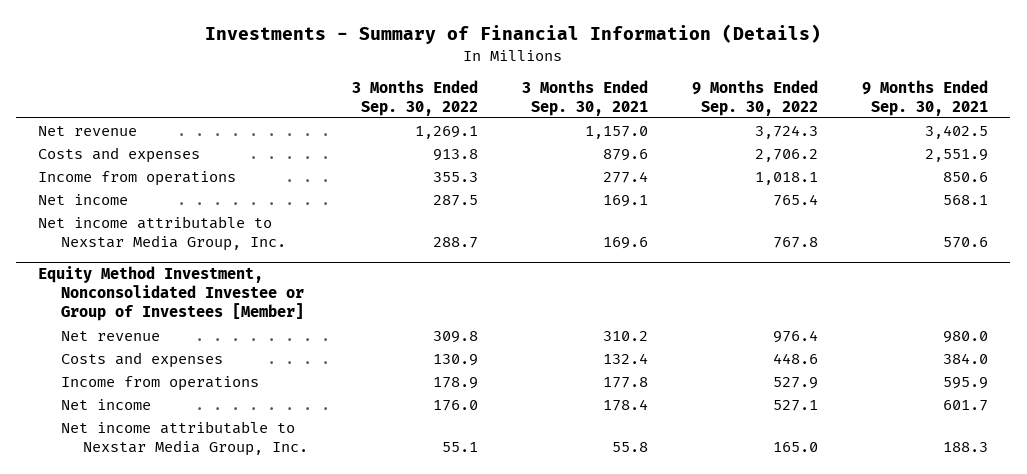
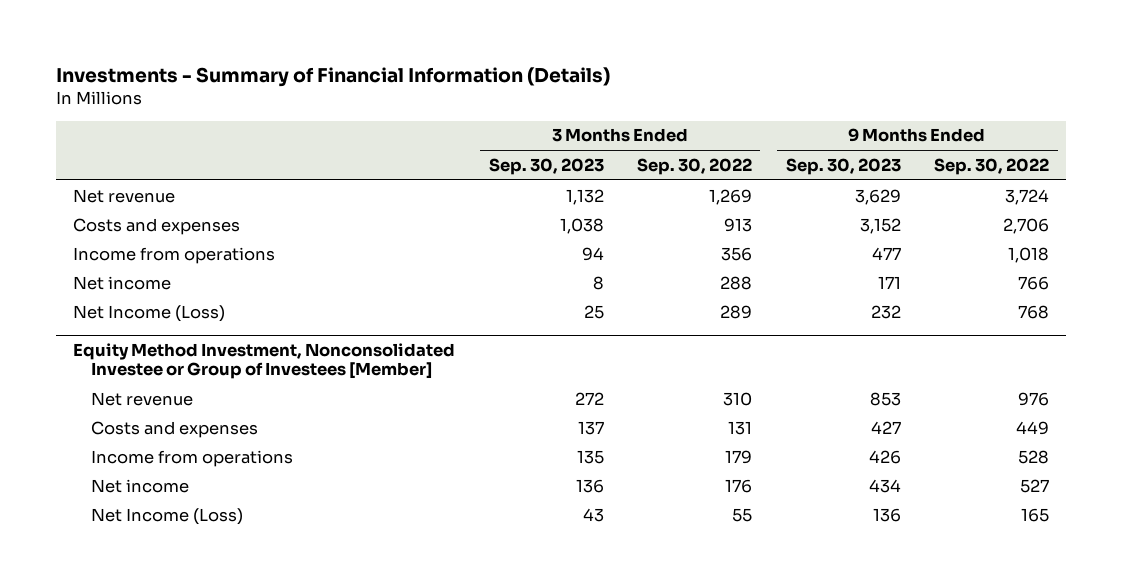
[522,79,649,116] 3 Months Ended Sep. 30, 2021 -> none
[862,79,989,116] 9 Months Ended Sep. 30, 2021 -> none
none -> [488,157,604,175] Sep. 30, 2023
none -> [785,157,901,175] Sep. 30, 2023
[415,125,479,139] 1,269.1 -> [709,188,753,205] 1,269
[755,124,819,139] 3,724.3 -> [1005,188,1050,205] 3,724
[433,148,479,161] 913.8 -> [724,217,753,232] 913
[755,148,819,162] 2,706.2 -> [1003,217,1050,234] 2,706
[433,171,479,182] 355.3 -> [721,246,753,261] 356
[755,171,819,185] 1,018.1 -> [1008,246,1050,263] 1,018
[433,194,479,206] 287.5 -> [720,275,753,290] 288
[773,193,819,206] 765.4 -> [1018,275,1050,290] 766
[38,215,286,251] Net income attributable to Nexstar Media Group, Inc. -> [73,304,226,322] Net Income (Loss)
[433,236,479,248] 288.7 -> [720,304,753,319] 289
[773,236,819,248] 767.8 -> [1018,304,1050,319] 768
[433,330,479,343] 309.8 -> [723,391,753,406] 310
[773,329,819,343] 976.4 -> [1018,391,1050,406] 976
[433,353,479,366] 130.9 -> [728,420,753,435] 131
[773,352,819,364] 448.6 -> [1016,420,1050,435] 449
[433,376,479,389] 178.9 -> [725,449,753,464] 179
[773,376,819,389] 527.9 -> [1018,449,1050,464] 528
[433,399,479,411] 176.0 -> [725,478,753,493] 176
[773,399,819,411] 527.1 -> [1020,478,1050,493] 527
[60,420,309,456] Net income attributable to Nexstar Media Group, Inc. -> [91,507,244,525] Net Income (Loss)
[442,441,479,452] 55.1 -> [732,507,753,522] 55
[773,441,819,452] 165.0 -> [1021,507,1050,522] 165

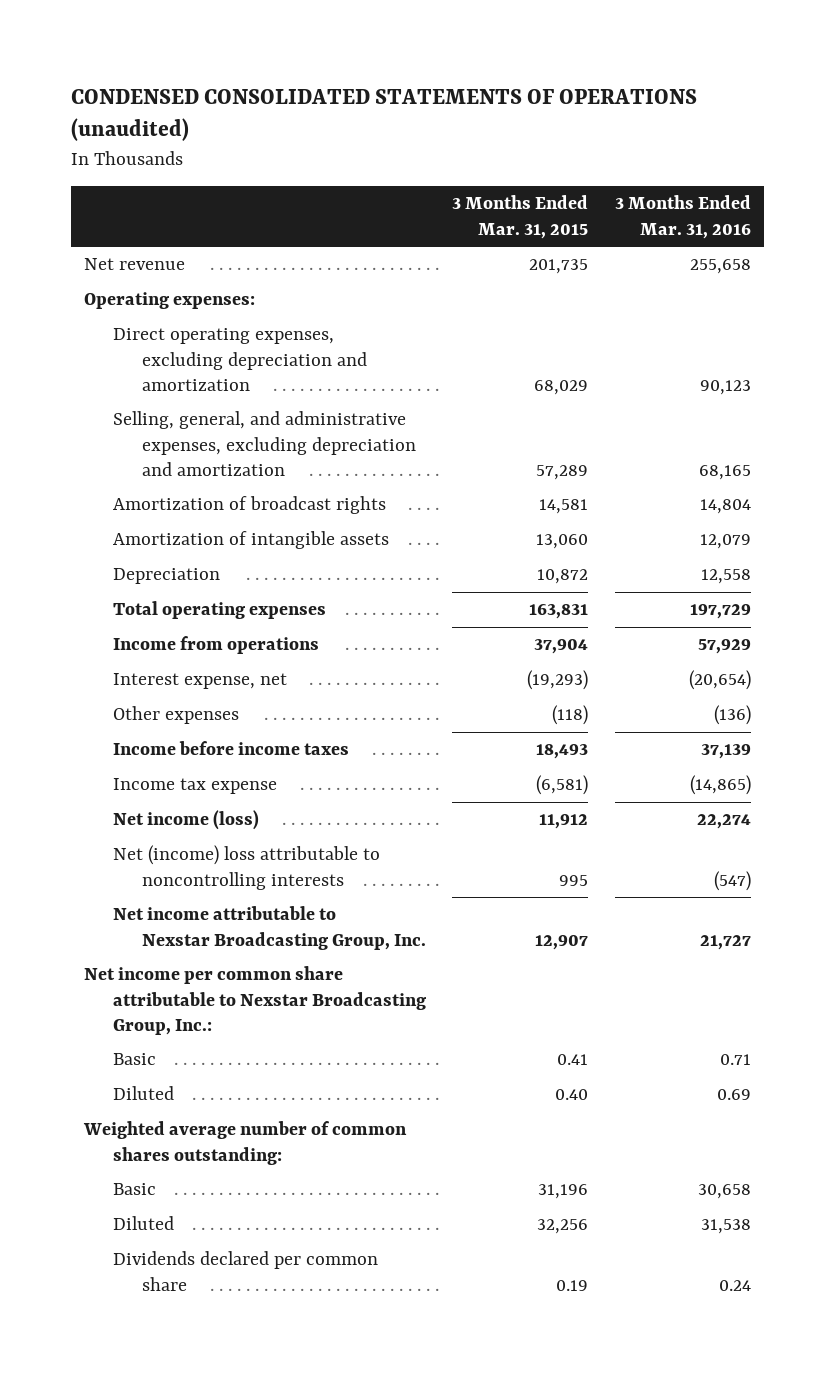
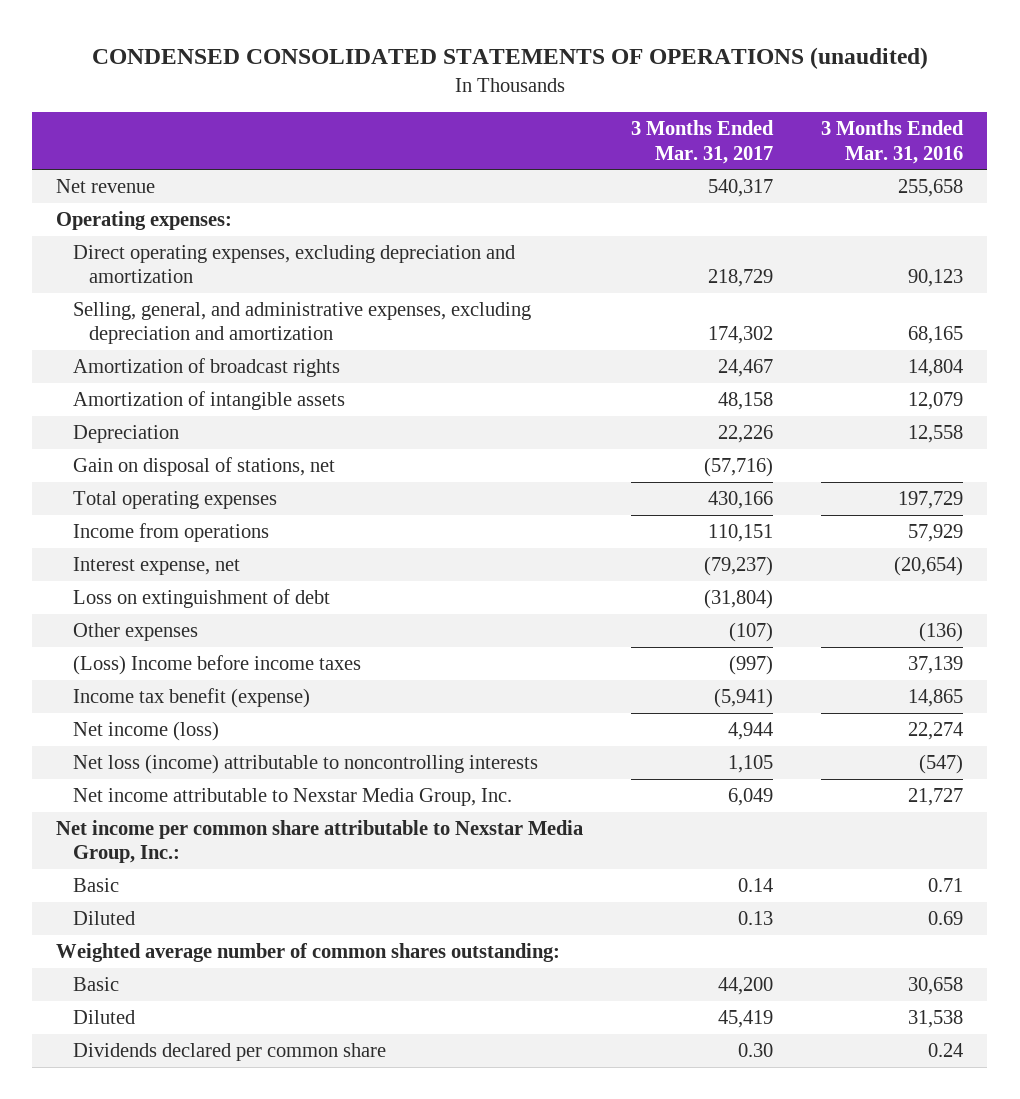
[452,195,589,239] 3 Months Ended Mar. 31, 2015 -> none
none -> [631,120,775,164] 3 Months Ended Mar. 31, 2017
none -> [72,457,335,477] Gain on disposal of stations, net
none -> [72,589,330,609] Loss on extinguishment of debt
[112,741,349,756] Income before income taxes -> [72,655,361,676] (Loss) Income before income taxes
[112,778,277,795] Income tax expense -> [72,688,310,709] Income tax benefit (expense)
[689,775,751,796] (14,865) -> [908,689,964,708] 14,865
[112,845,380,890] Net (income) loss attributable to noncontrolling interests -> [72,754,538,775] Net loss (income) attributable to noncontrolling interests
[112,906,426,950] Net income attributable to Nexstar Broadcasting Group, Inc. -> [72,788,512,807] Net income attributable to Nexstar Media Group, Inc.
[83,966,426,1036] Net income per common share attributable to Nexstar Broadcasting Group, Inc.: -> [56,820,584,864] Net income per common share attributable to Nexstar Media Group, Inc.:

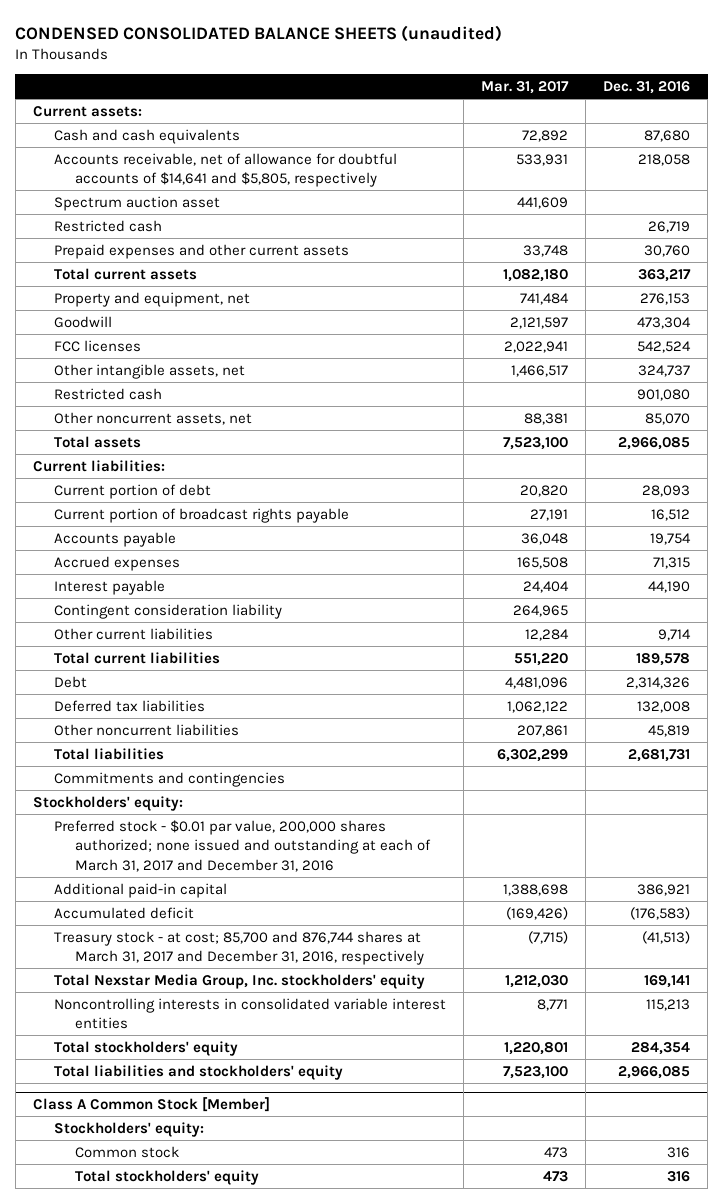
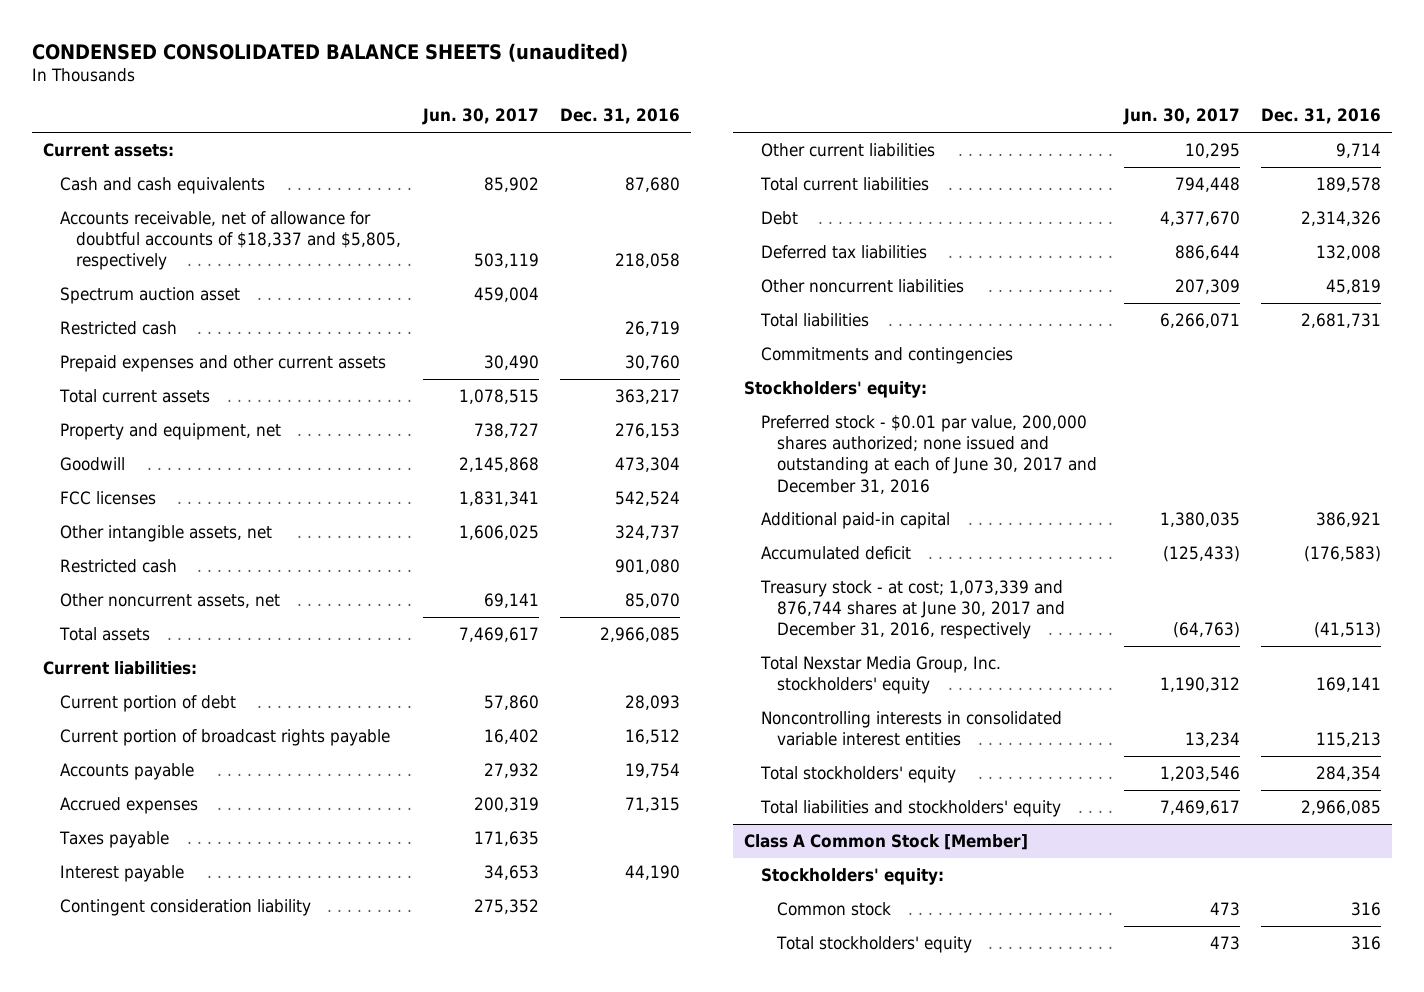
[481,80,570,94] Mar. 31, 2017 -> none
none -> [421,108,539,126] Jun. 30, 2017
[54,152,398,188] Accounts receivable, net of allowance for doubtful accounts of $14,641 and $5,805, respectively -> [59,211,402,271] Accounts receivable, net of allowance for doubtful accounts of $18,337 and $5,805, respectively
none -> [58,831,169,849] Taxes payable
[54,819,432,872] Preferred stock - $0.01 par value, 200,000 shares authorized; none issued and outstanding at each of March 31, 2017 and December 31, 2016 -> [760,415,1098,494] Preferred stock - $0.01 par value, 200,000 shares authorized; none issued and outstanding at each of June 30, 2017 and December 31, 2016
[54,930,425,966] Treasury stock - at cost; 85,700 and 876,744 shares at March 31, 2017 and December 31, 2016, respectively -> [759,580,1066,640] Treasury stock - at cost; 1,073,339 and 876,744 shares at June 30, 2017 and December 31, 2016, respectively

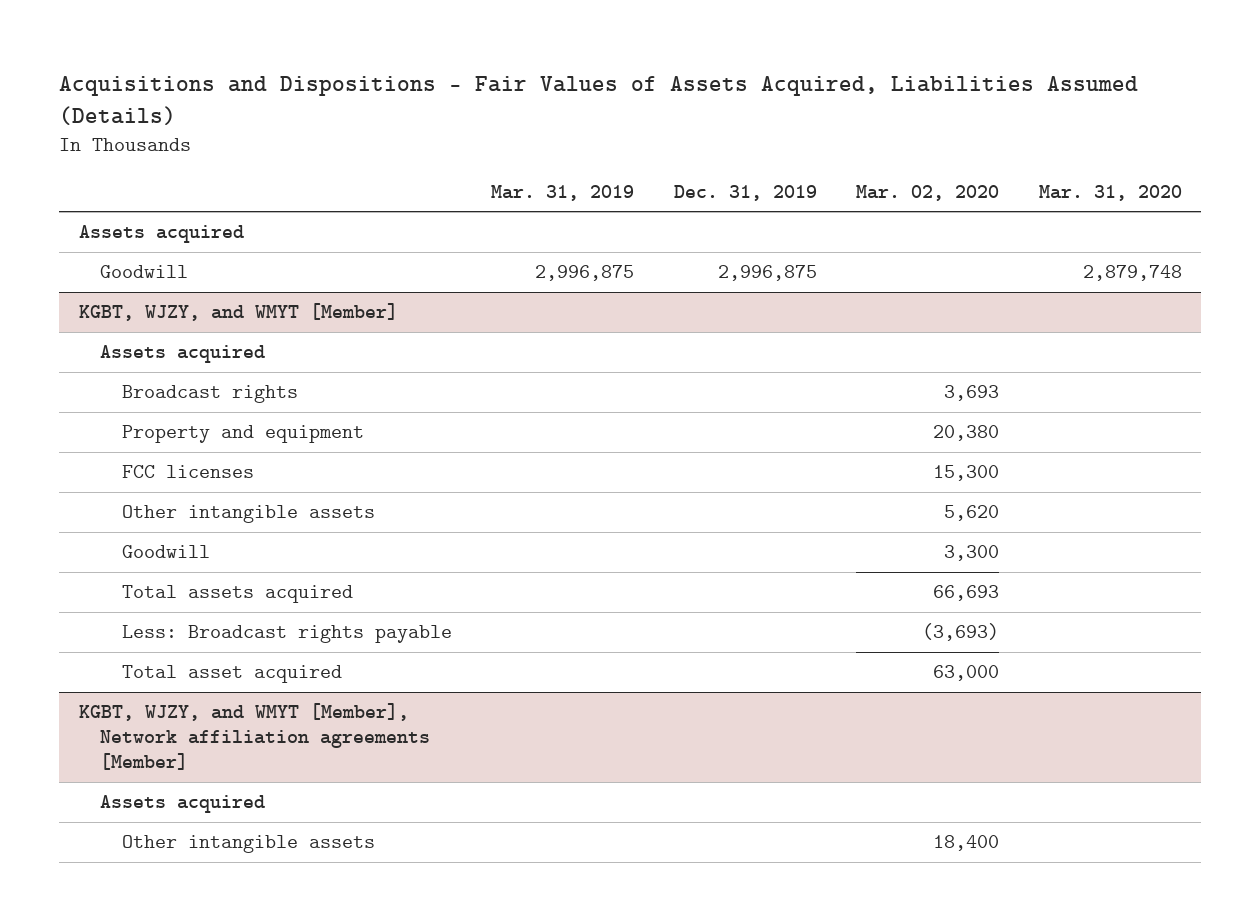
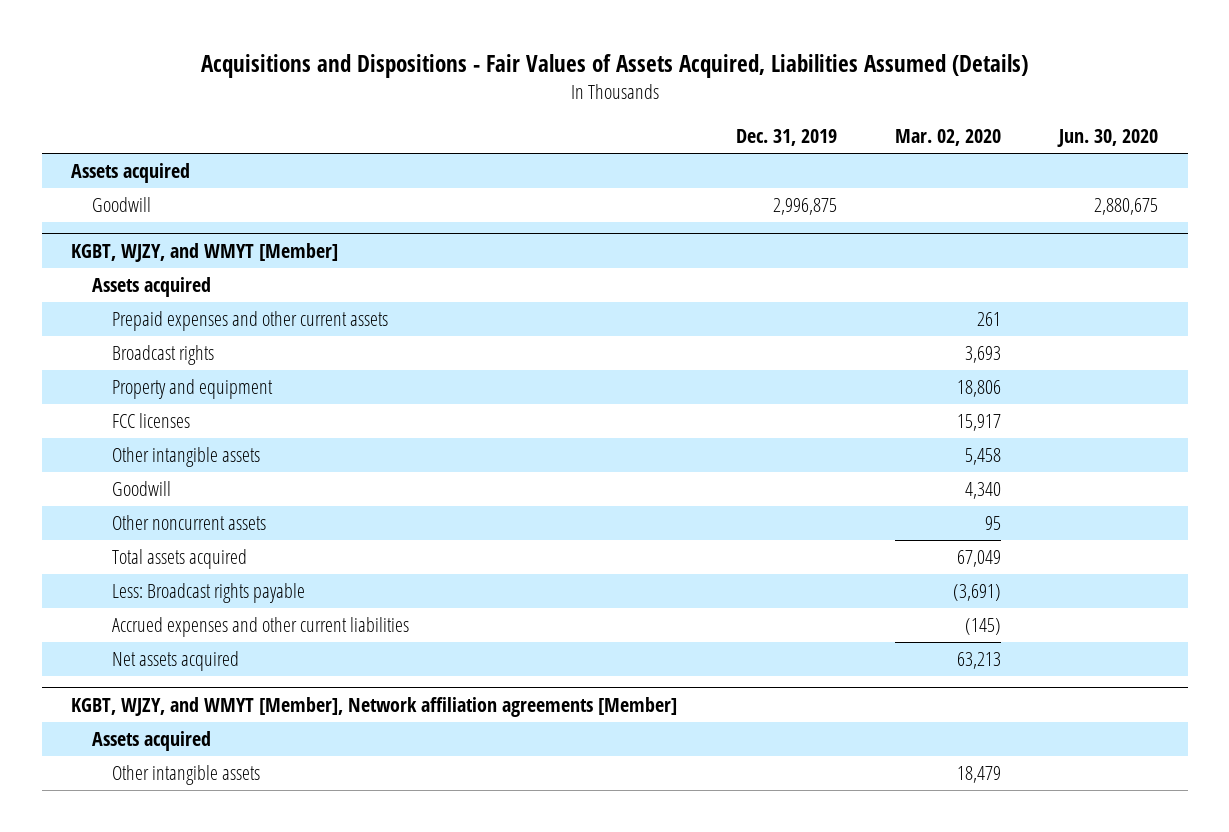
[491,184,635,201] Mar. 31, 2019 -> none
[1038,184,1182,201] Mar. 31, 2020 -> none
none -> [1057,128,1159,147] Jun. 30, 2020
none -> [112,311,389,332] Prepaid expenses and other current assets
[933,425,1000,442] 20,380 -> [956,380,1001,398] 18,806
[933,465,1000,482] 15,300 -> [956,414,1001,432] 15,917
[944,505,1000,522] 5,620 -> [964,448,1001,466] 5,458
[944,545,1000,562] 3,300 -> [964,482,1001,500] 4,340
none -> [112,515,267,531] Other noncurrent assets
[933,585,1000,602] 66,693 -> [956,550,1001,568] 67,049
[922,623,1000,642] (3,693) -> [952,584,1001,602] (3,691)
none -> [112,617,410,638] Accrued expenses and other current liabilities
[121,665,342,684] Total asset acquired -> [112,651,240,672] Net assets acquired
[933,665,1000,682] 63,000 -> [956,652,1001,670] 63,213
[933,835,1000,852] 18,400 -> [956,766,1001,784] 18,479

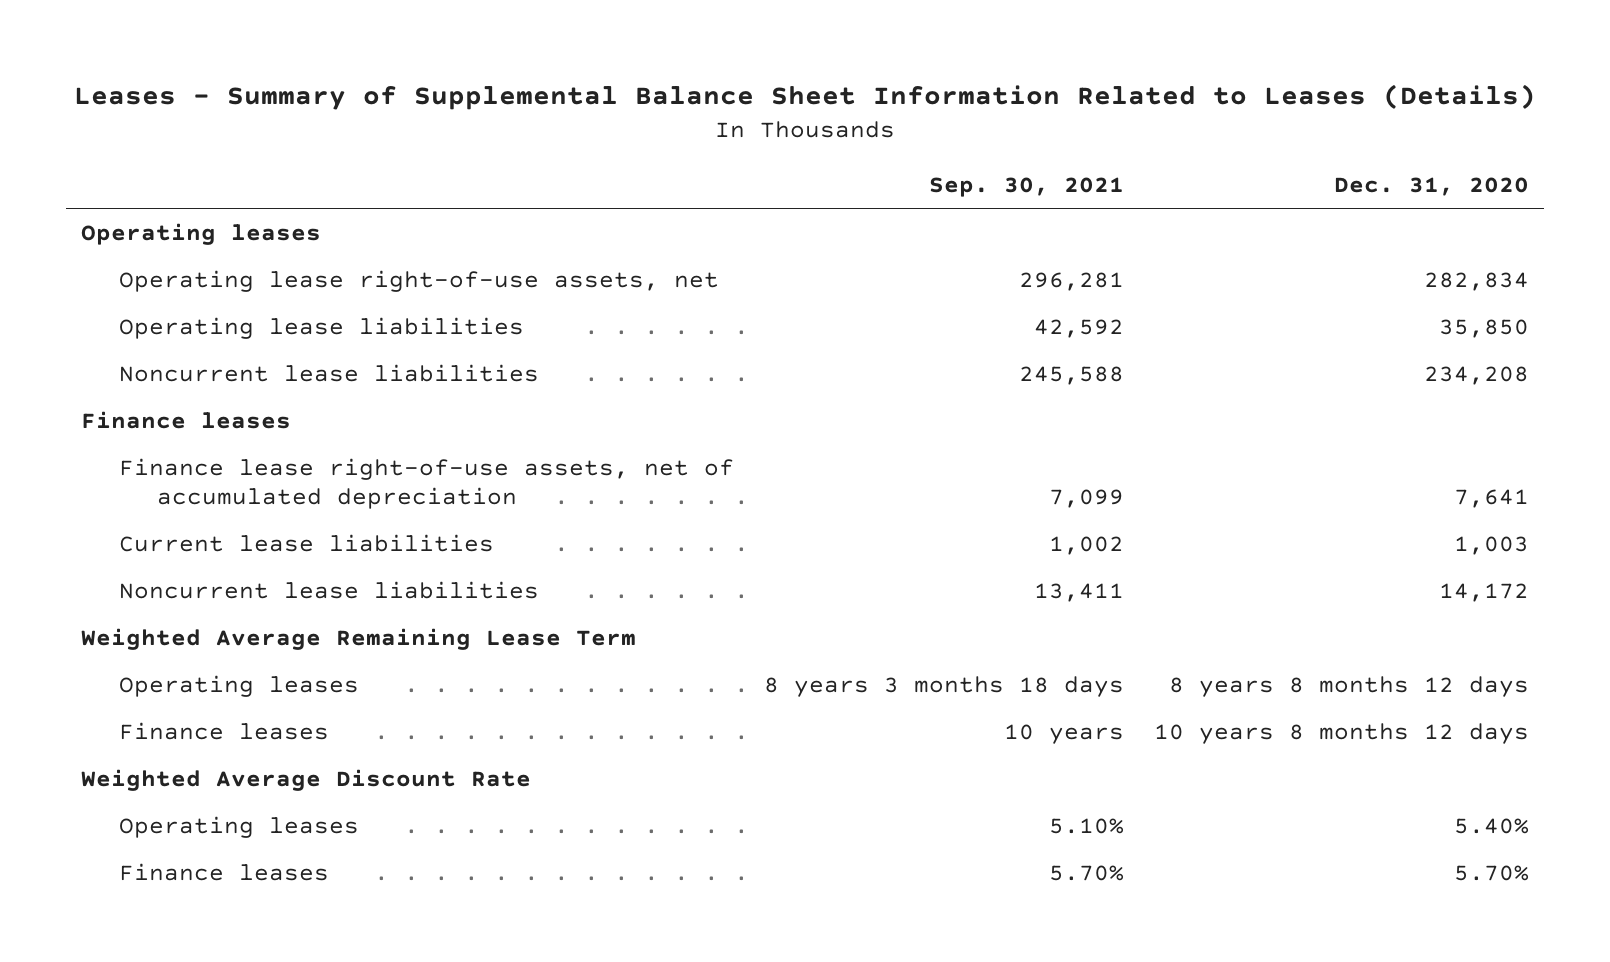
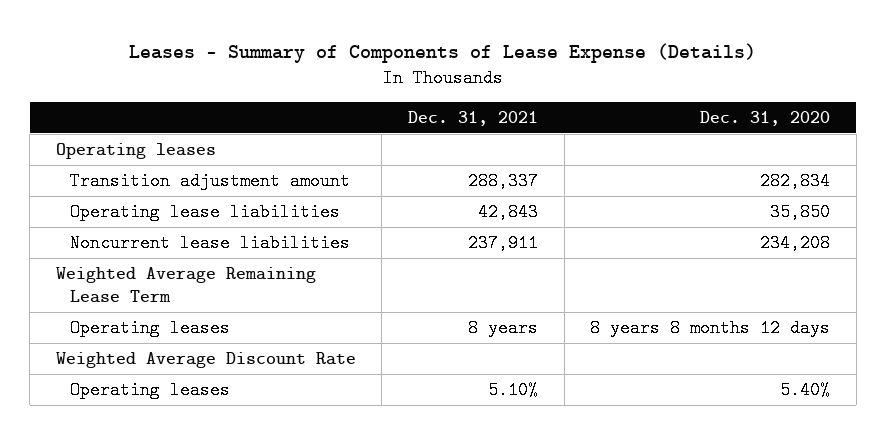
[74,83,1537,110] Leases - Summary of Supplemental Balance Sheet Information Related to Leases (Details) -> [128,43,756,64] Leases - Summary of Components of Lease Expense (Details)
[929,176,1125,197] Sep. 30, 2021 -> none
none -> [407,110,538,126] Dec. 31, 2021
[119,269,720,292] Operating lease right-of-use assets, net -> [70,172,351,191] Transition adjustment amount
[81,410,292,429] Finance leases -> none
[119,457,735,509] Finance lease right-of-use assets, net of accumulated depreciation -> none
[119,533,495,552] Current lease liabilities -> none
[119,580,540,599] Noncurrent lease liabilities -> none
[119,721,330,740] Finance leases -> none
[119,862,330,881] Finance leases -> none

